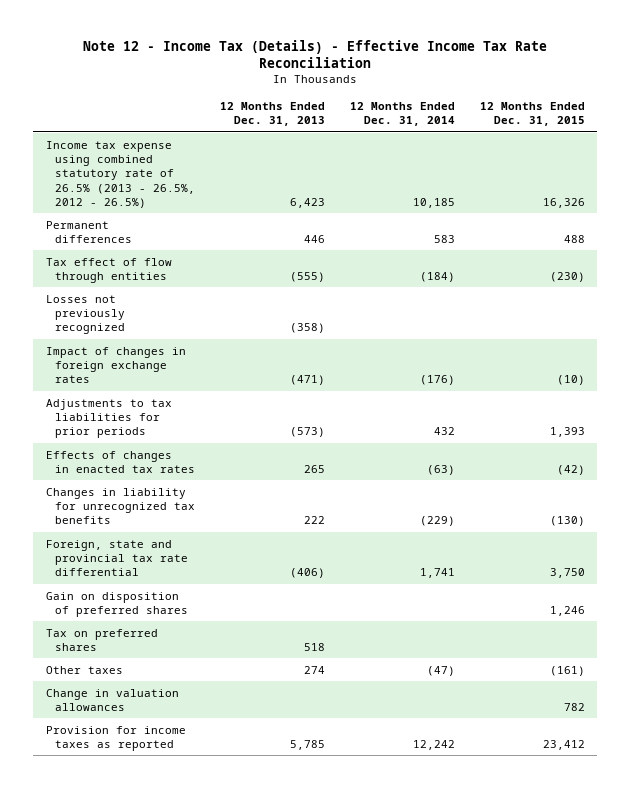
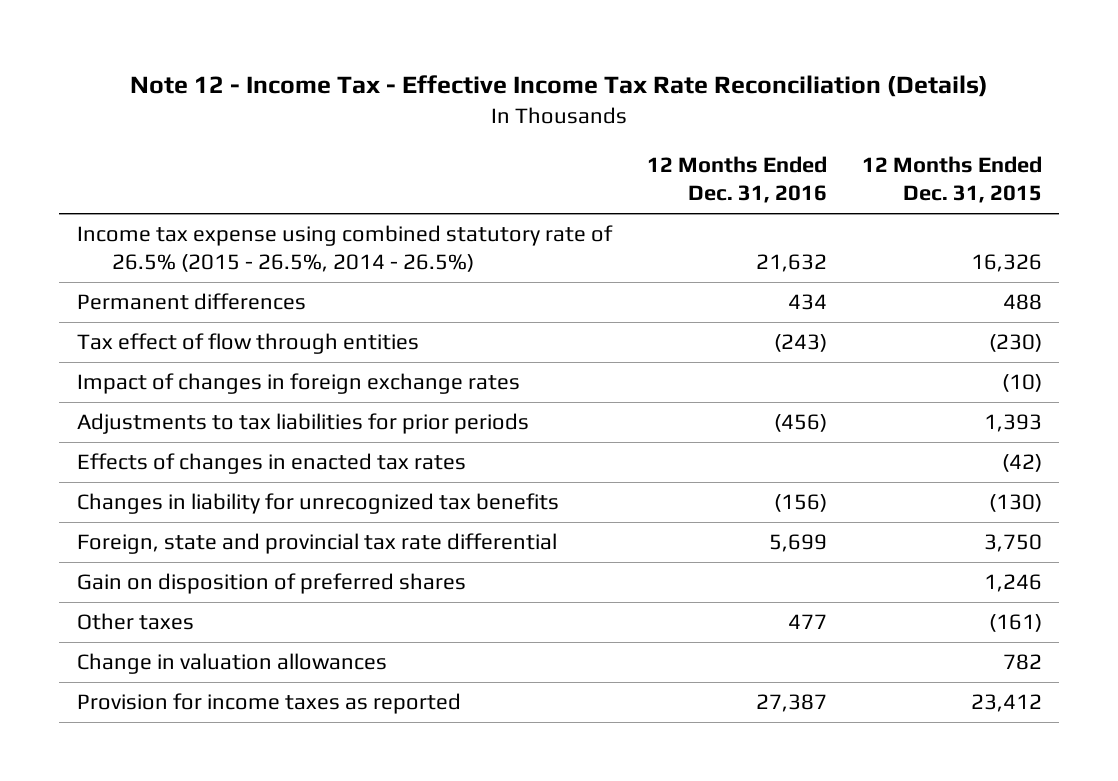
[83,39,548,69] Note 12 - Income Tax (Details) - Effective Income Tax Rate Reconciliation -> [130,75,989,98] Note 12 - Income Tax - Effective Income Tax Rate Reconciliation (Details)
[220,101,326,127] 12 Months Ended Dec. 31, 2013 -> none
[350,101,456,127] 12 Months Ended Dec. 31, 2014 -> none
none -> [646,155,827,204] 12 Months Ended Dec. 31, 2016
[45,140,196,208] Income tax expense using combined statutory rate of 26.5% (2013 - 26.5%, 2012 - 26.5%) -> [76,225,613,273] Income tax expense using combined statutory rate of 26.5% (2015 - 26.5%, 2014 - 26.5%)
[45,294,126,335] Losses not previously recognized -> none
[45,628,158,651] Tax on preferred shares -> none

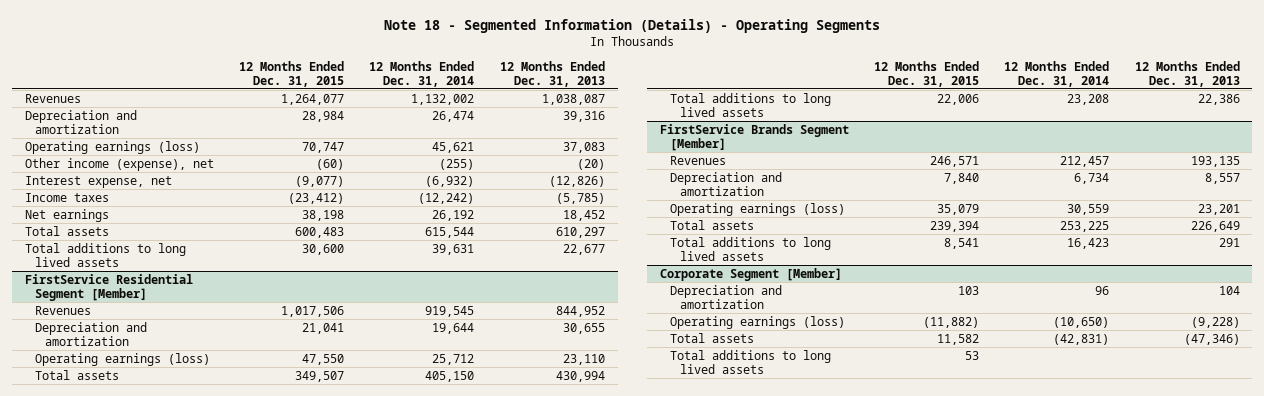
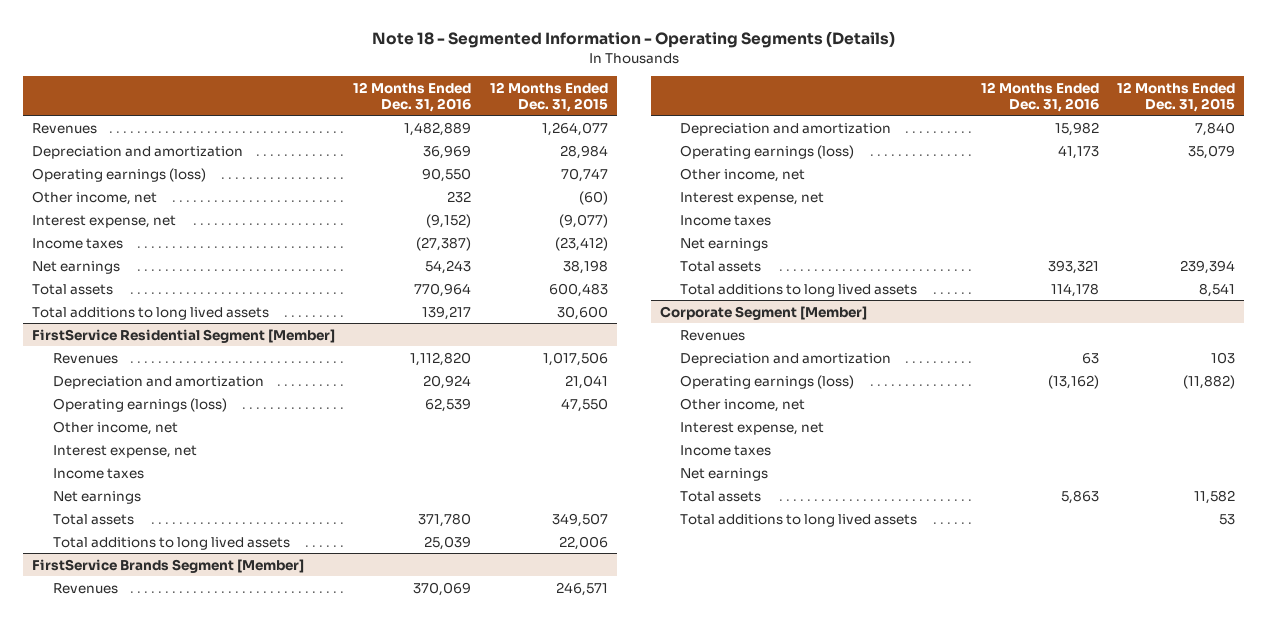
[384,19,881,34] Note 18 - Segmented Information (Details) - Operating Segments -> [371,31,895,49] Note 18 - Segmented Information - Operating Segments (Details)
[369,60,475,87] 12 Months Ended Dec. 31, 2014 -> none
[499,60,605,87] 12 Months Ended Dec. 31, 2013 -> none
none -> [353,81,472,112] 12 Months Ended Dec. 31, 2016
[24,157,214,171] Other income (expense), net -> [32,190,158,205] Other income, net
none -> [52,420,178,435] Other income, net
none -> [52,444,197,458] Interest expense, net
none -> [52,467,144,479] Income taxes
none -> [52,490,141,504] Net earnings
none -> [680,167,806,182] Other income, net
none -> [680,191,825,205] Interest expense, net
none -> [680,214,772,226] Income taxes
none -> [680,237,769,251] Net earnings
none -> [680,329,746,341] Revenues
none -> [680,397,806,412] Other income, net
none -> [680,421,825,435] Interest expense, net
none -> [680,444,772,456] Income taxes
none -> [680,467,769,481] Net earnings

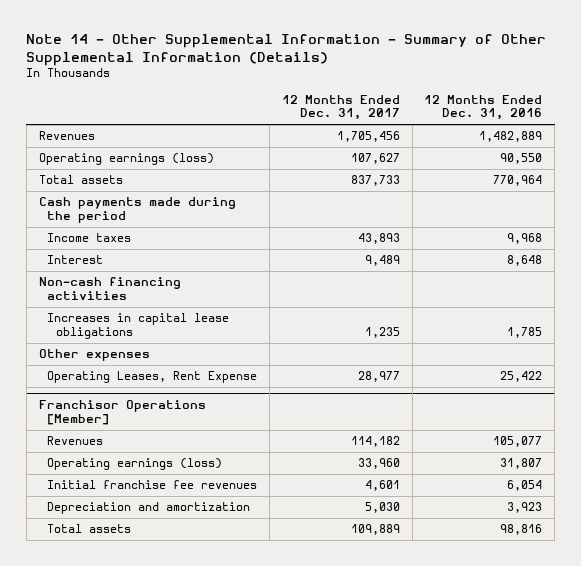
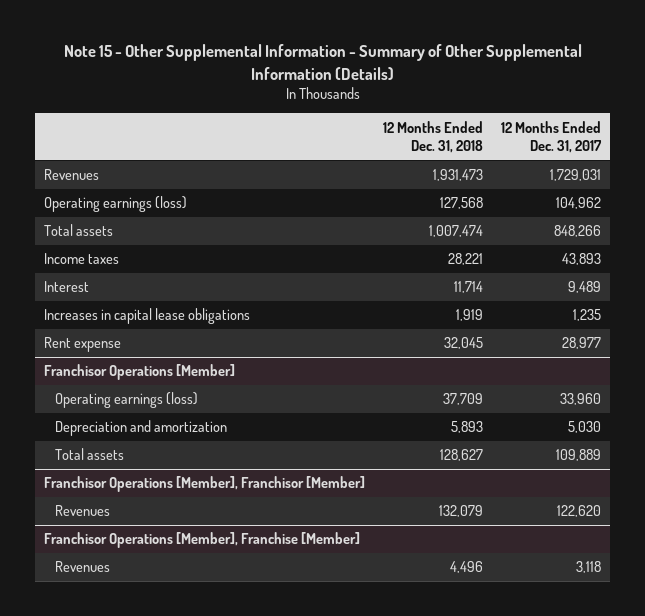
[26,33,547,66] Note 14 - Other Supplemental Information - Summary of Other Supplemental Information (Details) -> [63,44,582,80] Note 15 - Other Supplemental Information - Summary of Other Supplemental Information (Details)
[424,94,543,121] 12 Months Ended Dec. 31, 2016 -> none
none -> [383,120,484,154] 12 Months Ended Dec. 31, 2018
[38,197,236,224] Cash payments made during the period -> none
[336,131,400,143] 1,705,456 -> [550,169,602,182] 1,729,031
[350,153,400,165] 107,627 -> [556,197,602,210] 104,962
[350,175,400,187] 837,733 -> [554,225,602,238] 848,266
[38,277,181,301] Non-cash financing activities -> none
[38,349,150,362] Other expenses -> none
[47,371,258,384] Operating Leases, Rent Expense -> [43,337,121,353] Rent expense
[47,436,104,446] Revenues -> none
[47,480,258,490] Initial franchise fee revenues -> none
none -> [43,476,365,493] Franchisor Operations [Member], Franchisor [Member]
none -> [54,505,110,517] Revenues
none -> [43,532,360,549] Franchisor Operations [Member], Franchise [Member]
none -> [54,561,110,573] Revenues

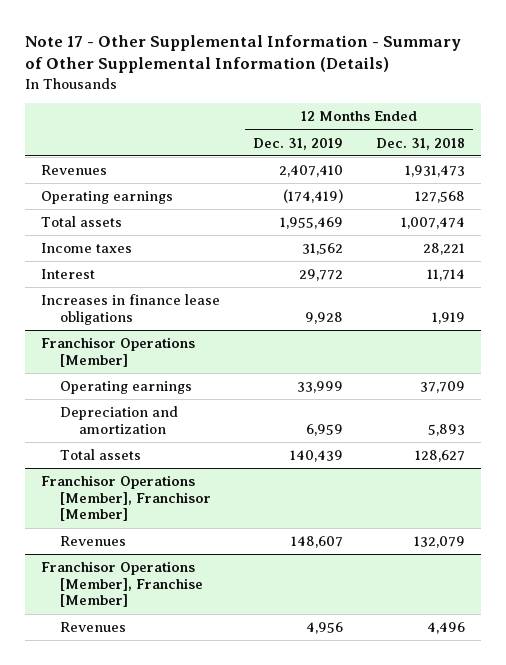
[63,44,582,80] Note 15 - Other Supplemental Information - Summary of Other Supplemental Information (Details) -> [25,35,462,74] Note 17 - Other Supplemental Information - Summary of Other Supplemental Information (Details)
[501,120,603,154] 12 Months Ended Dec. 31, 2017 -> none
none -> [252,137,343,150] Dec. 31, 2019
[43,196,187,213] Operating earnings (loss) -> [41,191,174,205] Operating earnings
[43,337,121,353] Rent expense -> none
[43,308,250,325] Increases in capital lease obligations -> [41,294,221,325] Increases in finance lease obligations
[54,392,198,409] Operating earnings (loss) -> [60,381,193,395] Operating earnings

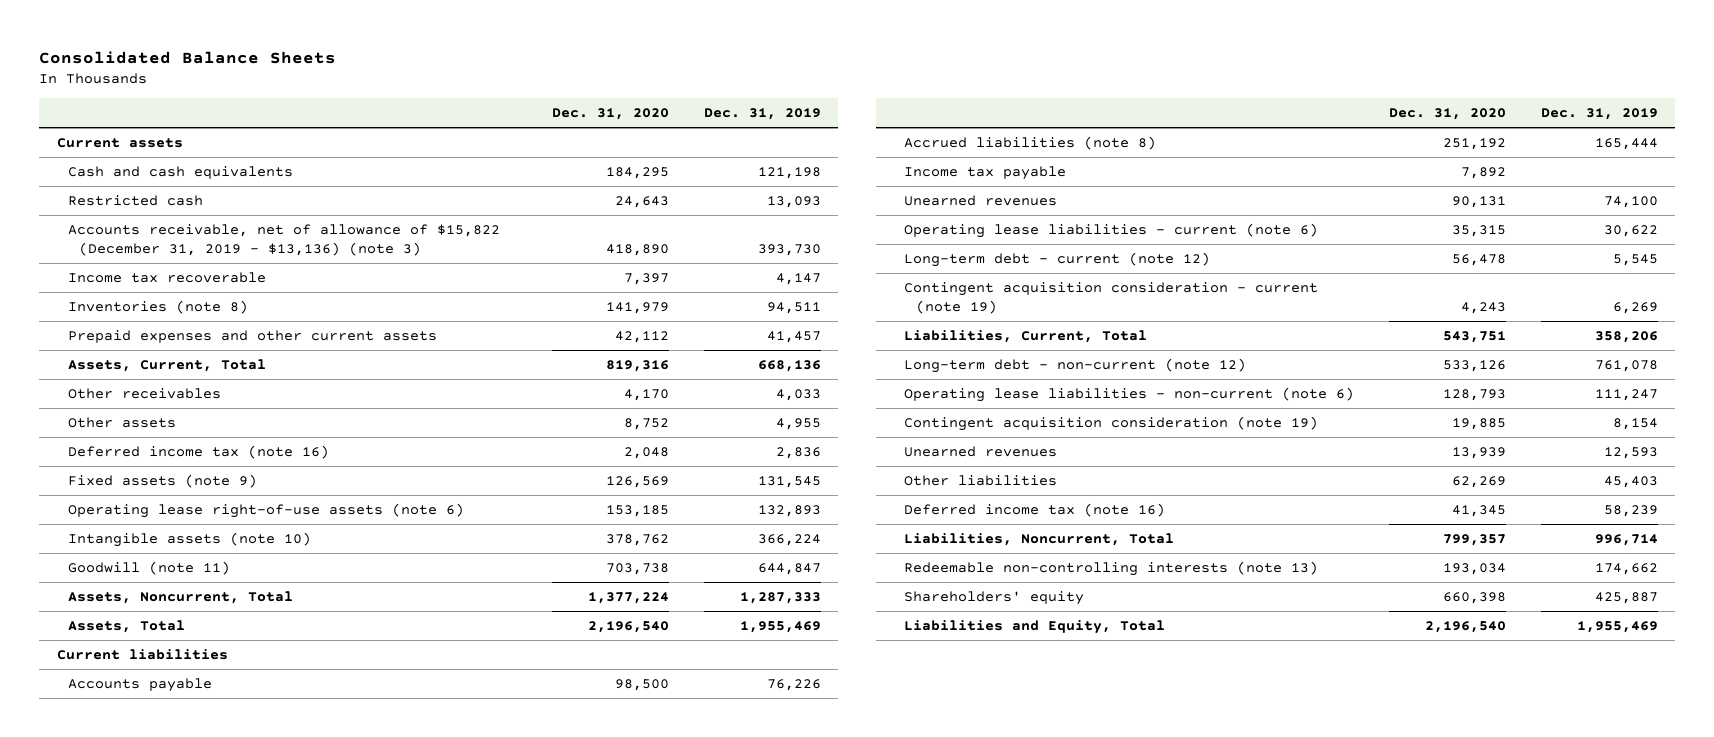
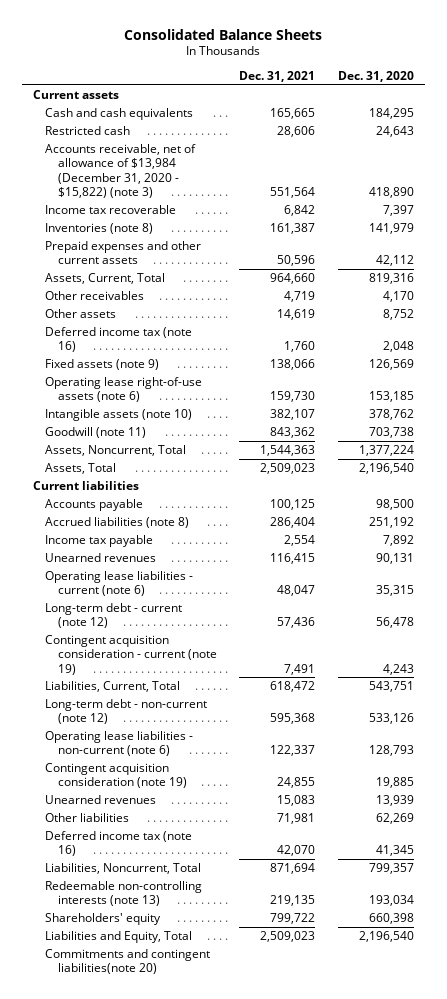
[703,108,821,121] Dec. 31, 2019 -> none
none -> [239,71,316,83] Dec. 31, 2021
[67,224,500,256] Accounts receivable, net of allowance of $15,822 (December 31, 2019 - $13,136) (note 3) -> [45,143,197,198] Accounts receivable, net of allowance of $13,984 (December 31, 2020 - $15,822) (note 3)
none -> [45,948,211,975] Commitments and contingent liabilities(note 20)

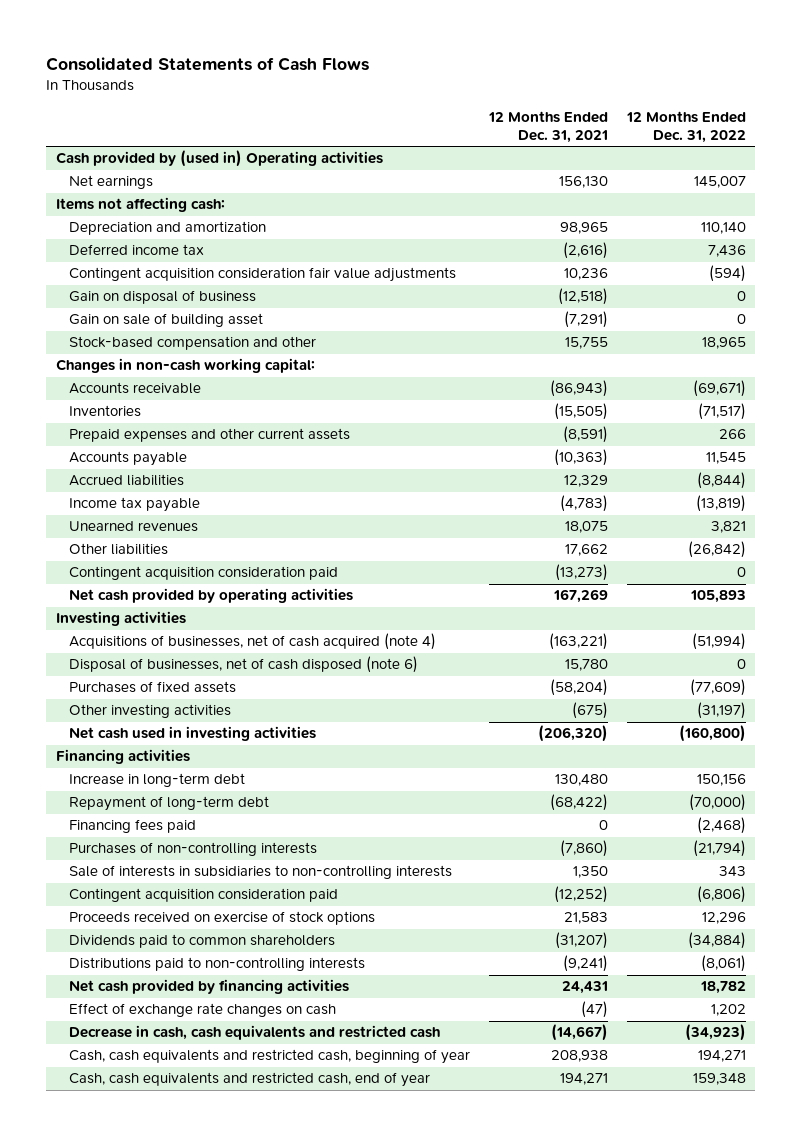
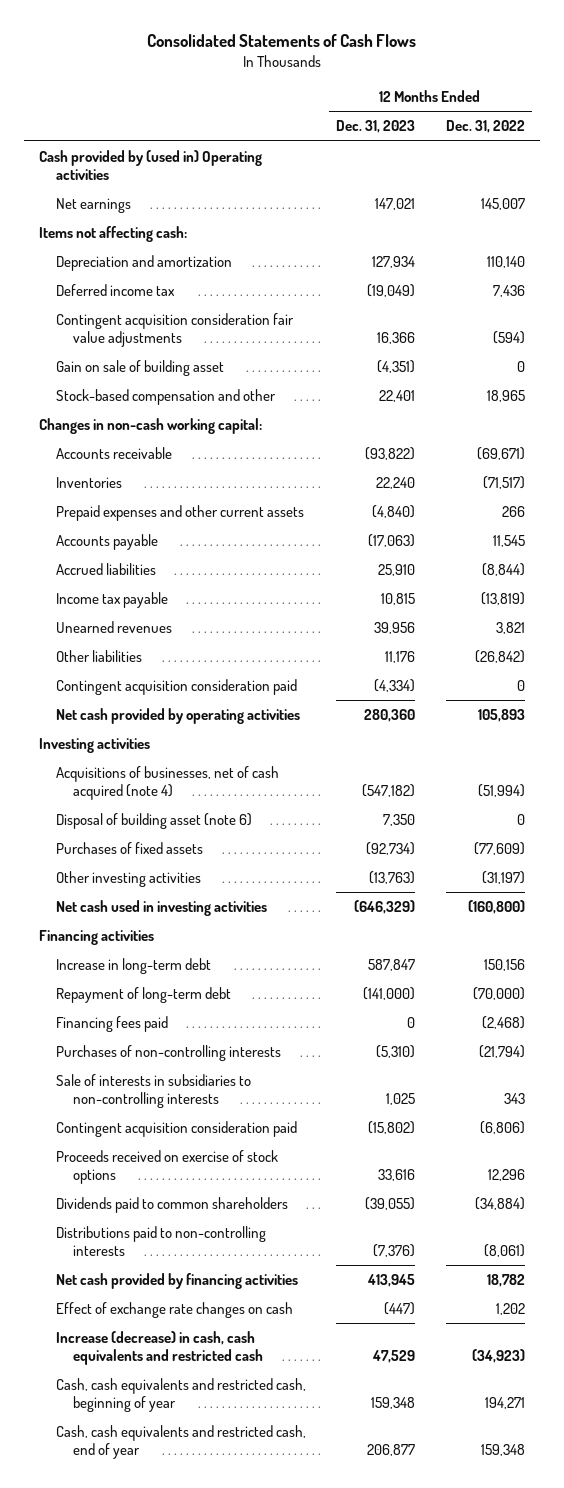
[488,110,609,143] 12 Months Ended Dec. 31, 2021 -> none
none -> [336,120,416,134] Dec. 31, 2023
[69,290,257,305] Gain on disposal of business -> none
[69,656,419,674] Disposal of businesses, net of cash disposed (note 6) -> none
none -> [55,813,252,830] Disposal of building asset (note 6)
[69,1025,441,1041] Decrease in cash, cash equivalents and restricted cash -> [55,1331,263,1366] Increase (decrease) in cash, cash equivalents and restricted cash

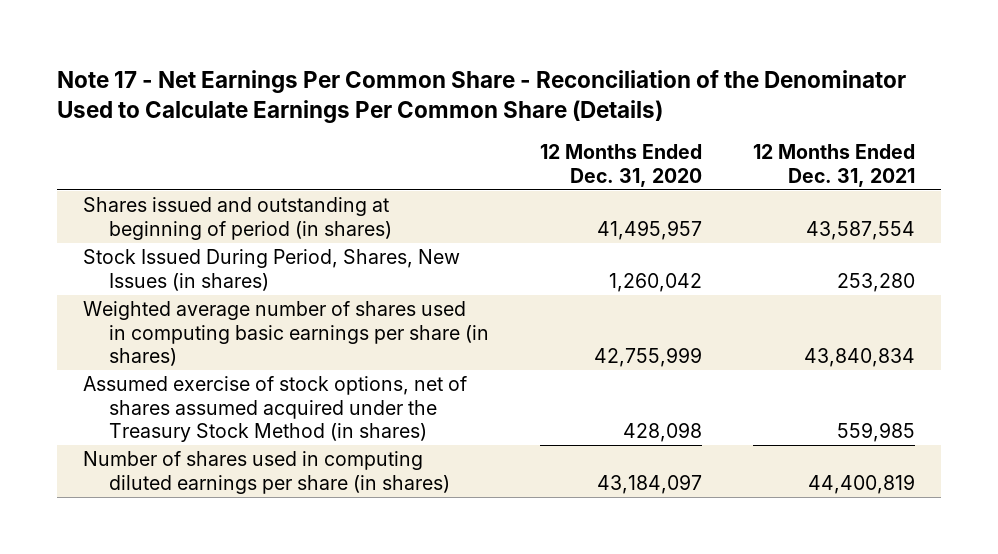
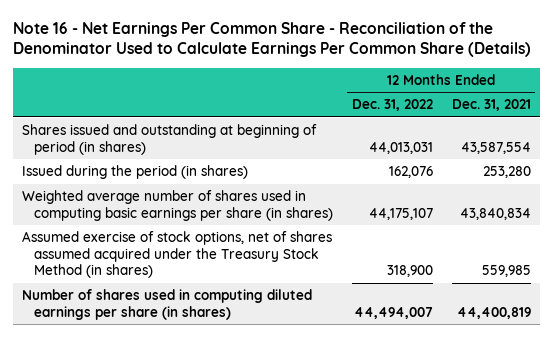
[57,69,907,124] Note 17 - Net Earnings Per Common Share - Reconciliation of the Denominator Used to Calculate Earnings Per Common Share (Details) -> [13,21,532,58] Note 16 - Net Earnings Per Common Share - Reconciliation of the Denominator Used to Calculate Earnings Per Common Share (Details)
[540,144,703,187] 12 Months Ended Dec. 31, 2020 -> none
none -> [351,99,433,112] Dec. 31, 2022
[82,249,460,291] Stock Issued During Period, Shares, New Issues (in shares) -> [22,165,249,180] Issued during the period (in shares)

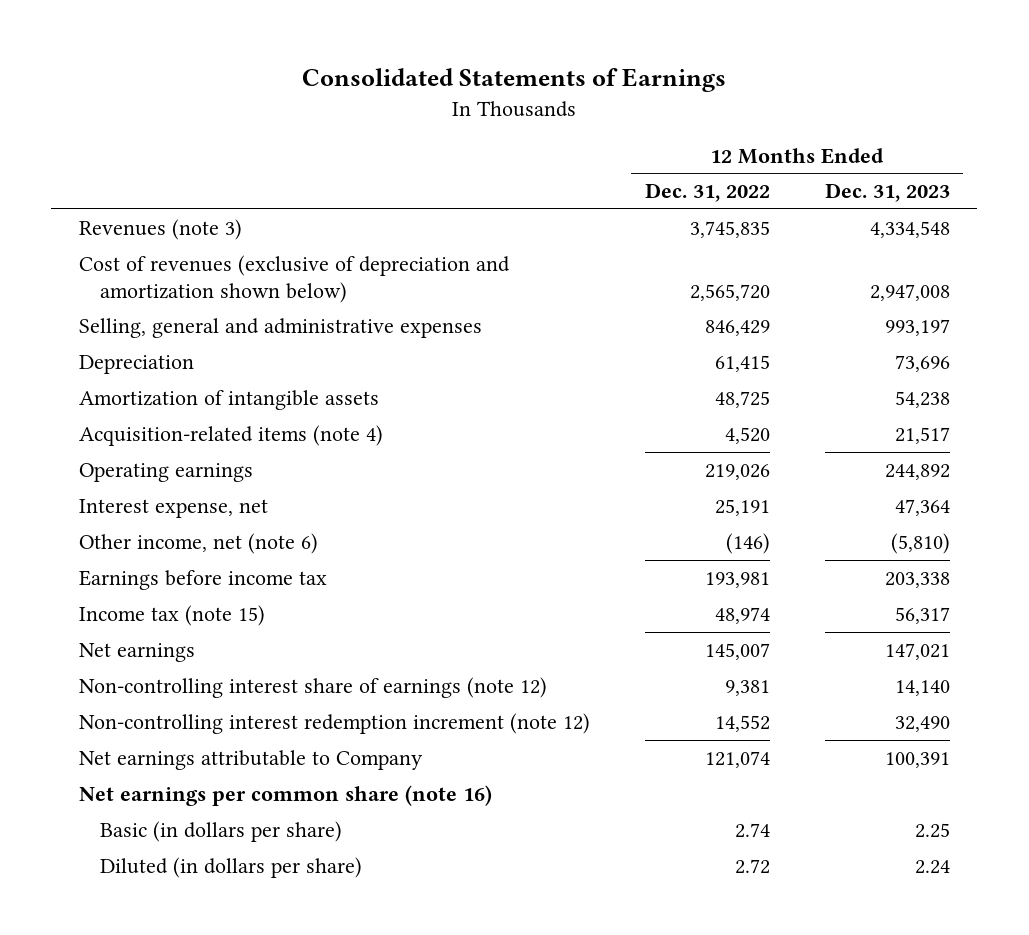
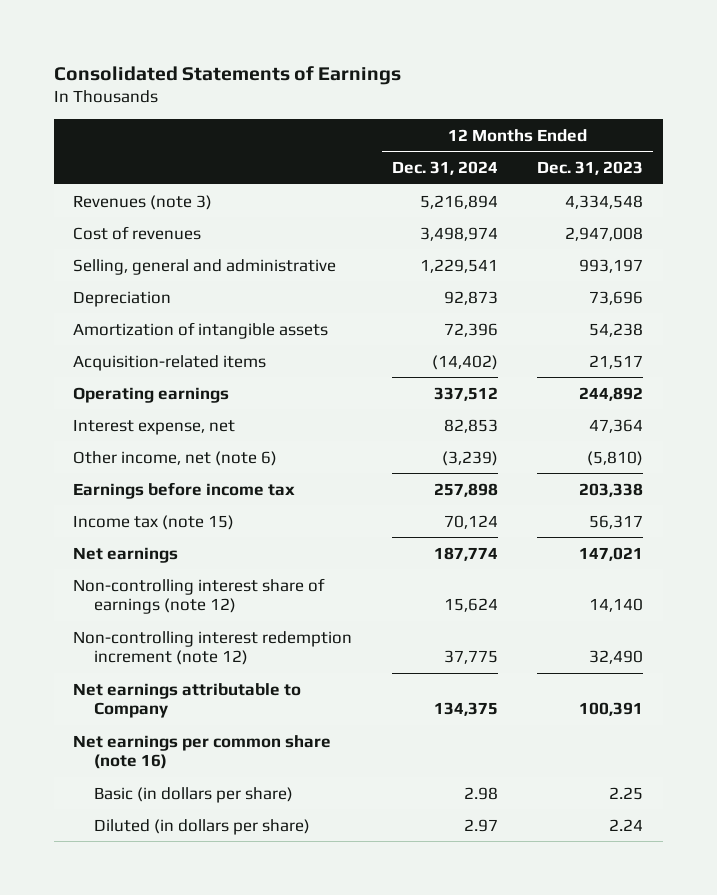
[644,183,770,203] Dec. 31, 2022 -> none
none -> [391,161,498,176] Dec. 31, 2024
[78,254,510,303] Cost of revenues (exclusive of depreciation and amortization shown below) -> [73,225,202,240] Cost of revenues
[78,317,482,338] Selling, general and administrative expenses -> [73,258,337,275] Selling, general and administrative
[78,424,383,446] Acquisition-related items (note 4) -> [73,354,267,371] Acquisition-related items

